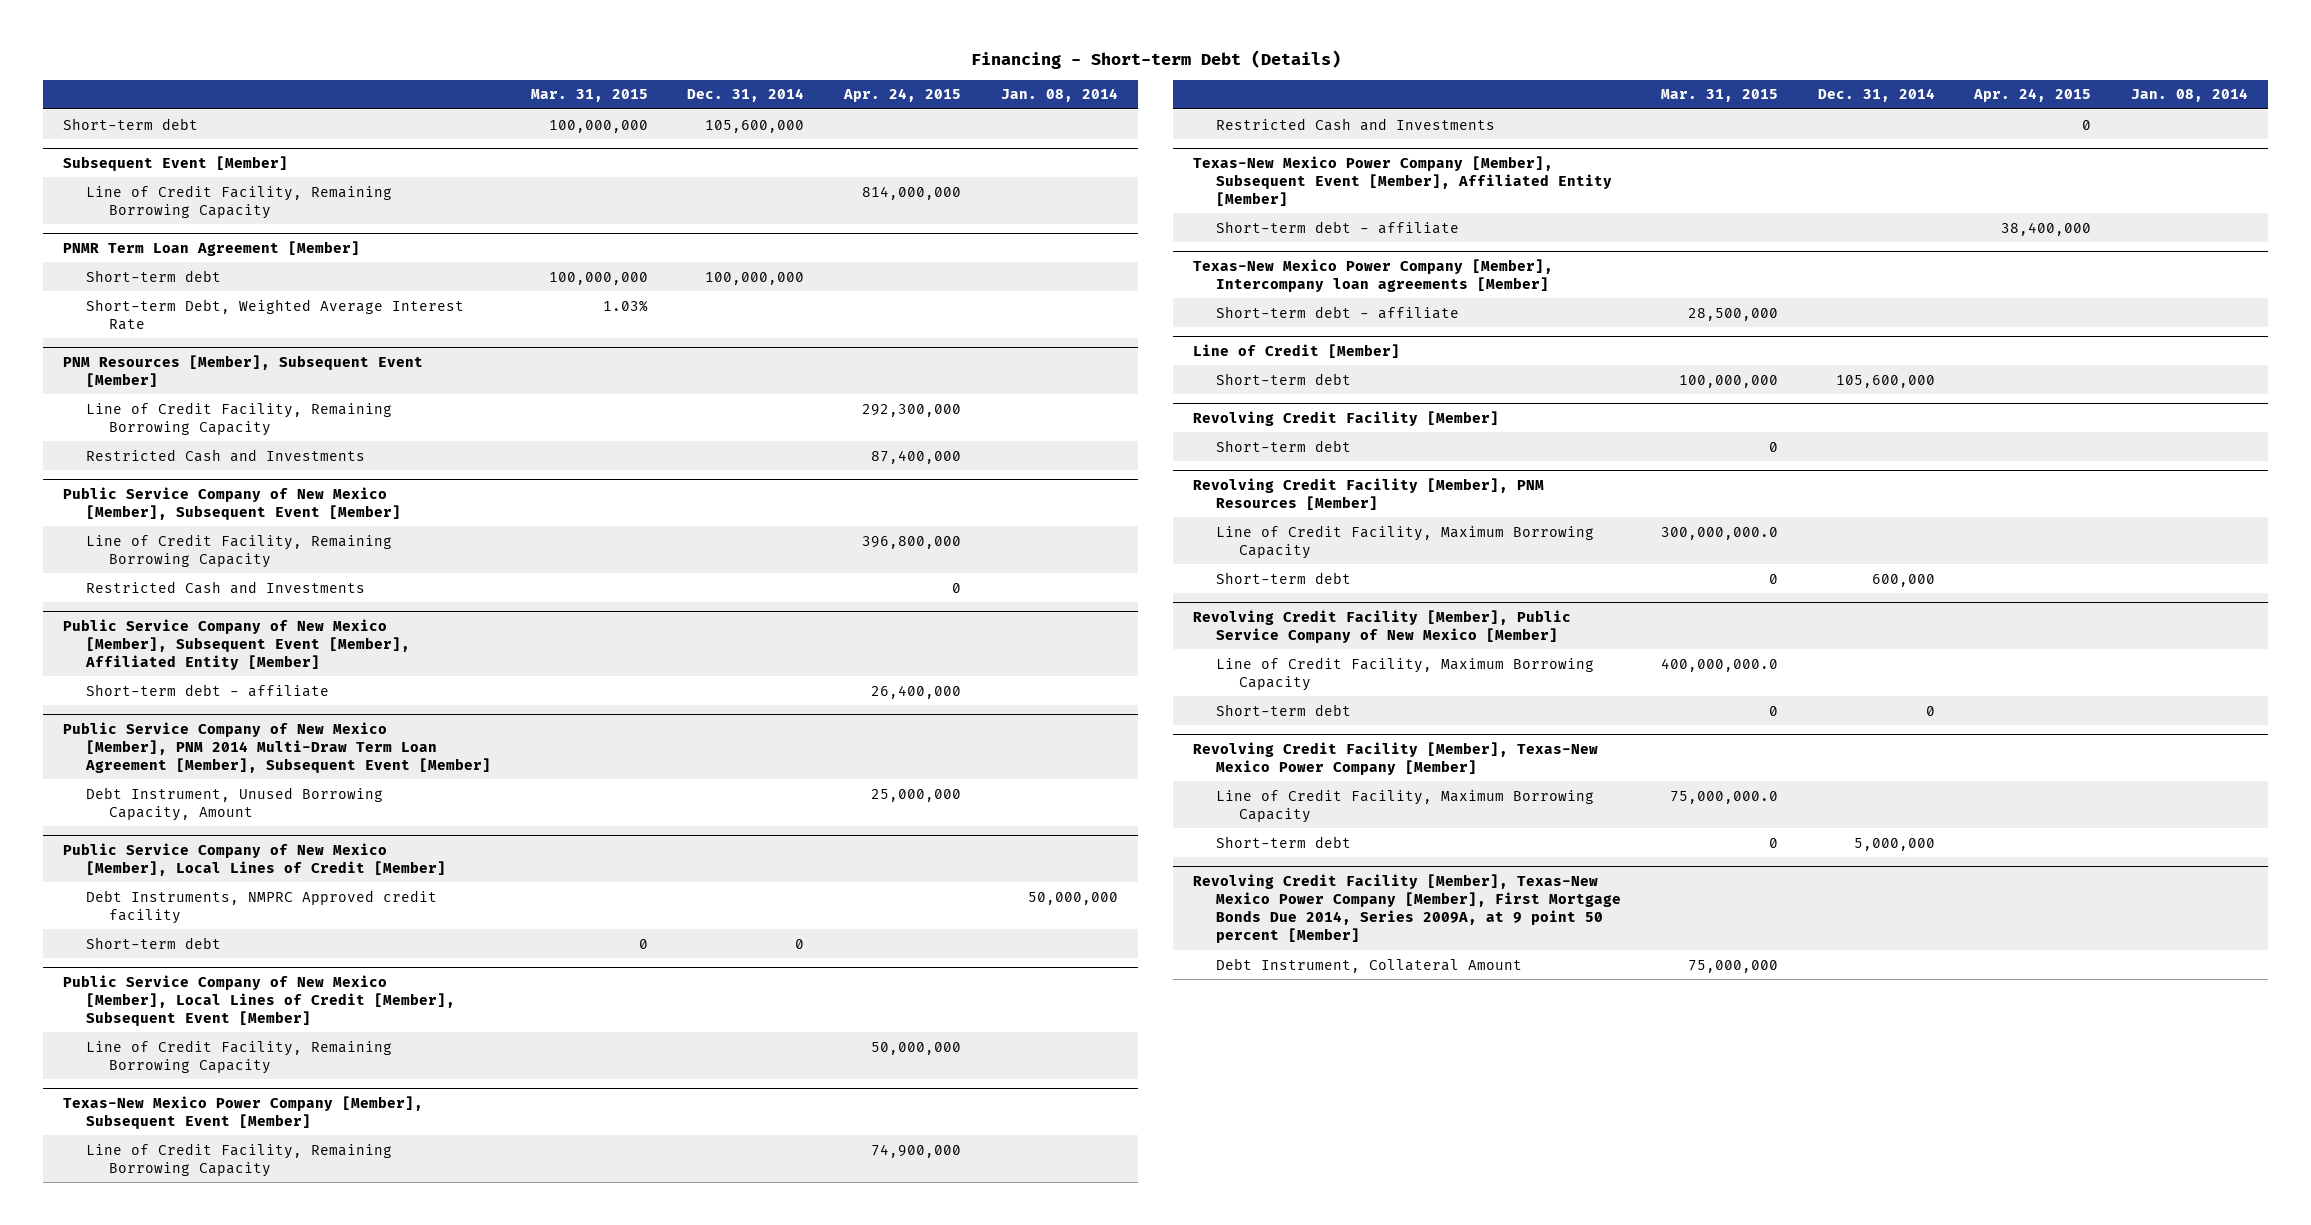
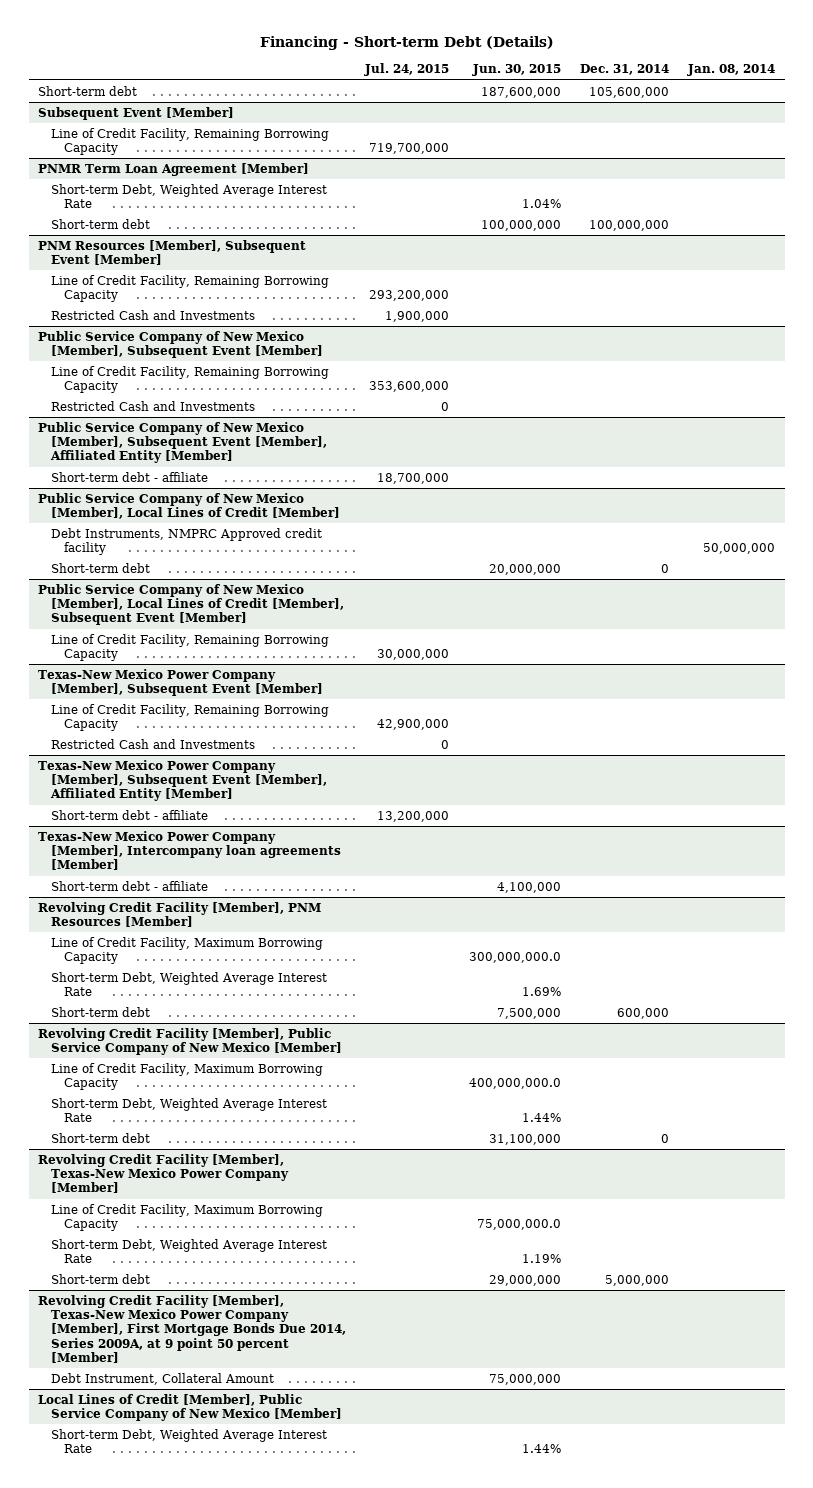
[530,89,648,103] Mar. 31, 2015 -> none
[843,88,962,103] Apr. 24, 2015 -> none
none -> [364,63,450,77] Jul. 24, 2015
none -> [471,64,561,77] Jun. 30, 2015
[85,269,221,282] Short-term debt -> [51,218,151,229] Short-term debt
[63,721,491,773] Public Service Company of New Mexico [Member], PNM 2014 Multi-Draw Term Loan Agreement [Member], Subsequent Event [Member] -> none
[85,786,383,821] Debt Instrument, Unused Borrowing Capacity, Amount -> none
[1193,343,1401,358] Line of Credit [Member] -> none
[1216,372,1352,385] Short-term debt -> none
[1193,410,1500,426] Revolving Credit Facility [Member] -> none
[1216,439,1352,452] Short-term debt -> none
none -> [51,971,328,997] Short-term Debt, Weighted Average Interest Rate
none -> [51,1097,328,1123] Short-term Debt, Weighted Average Interest Rate
none -> [51,1238,328,1264] Short-term Debt, Weighted Average Interest Rate
none -> [38,1393,343,1422] Local Lines of Credit [Member], Public Service Company of New Mexico [Member]
none -> [51,1428,328,1454] Short-term Debt, Weighted Average Interest Rate

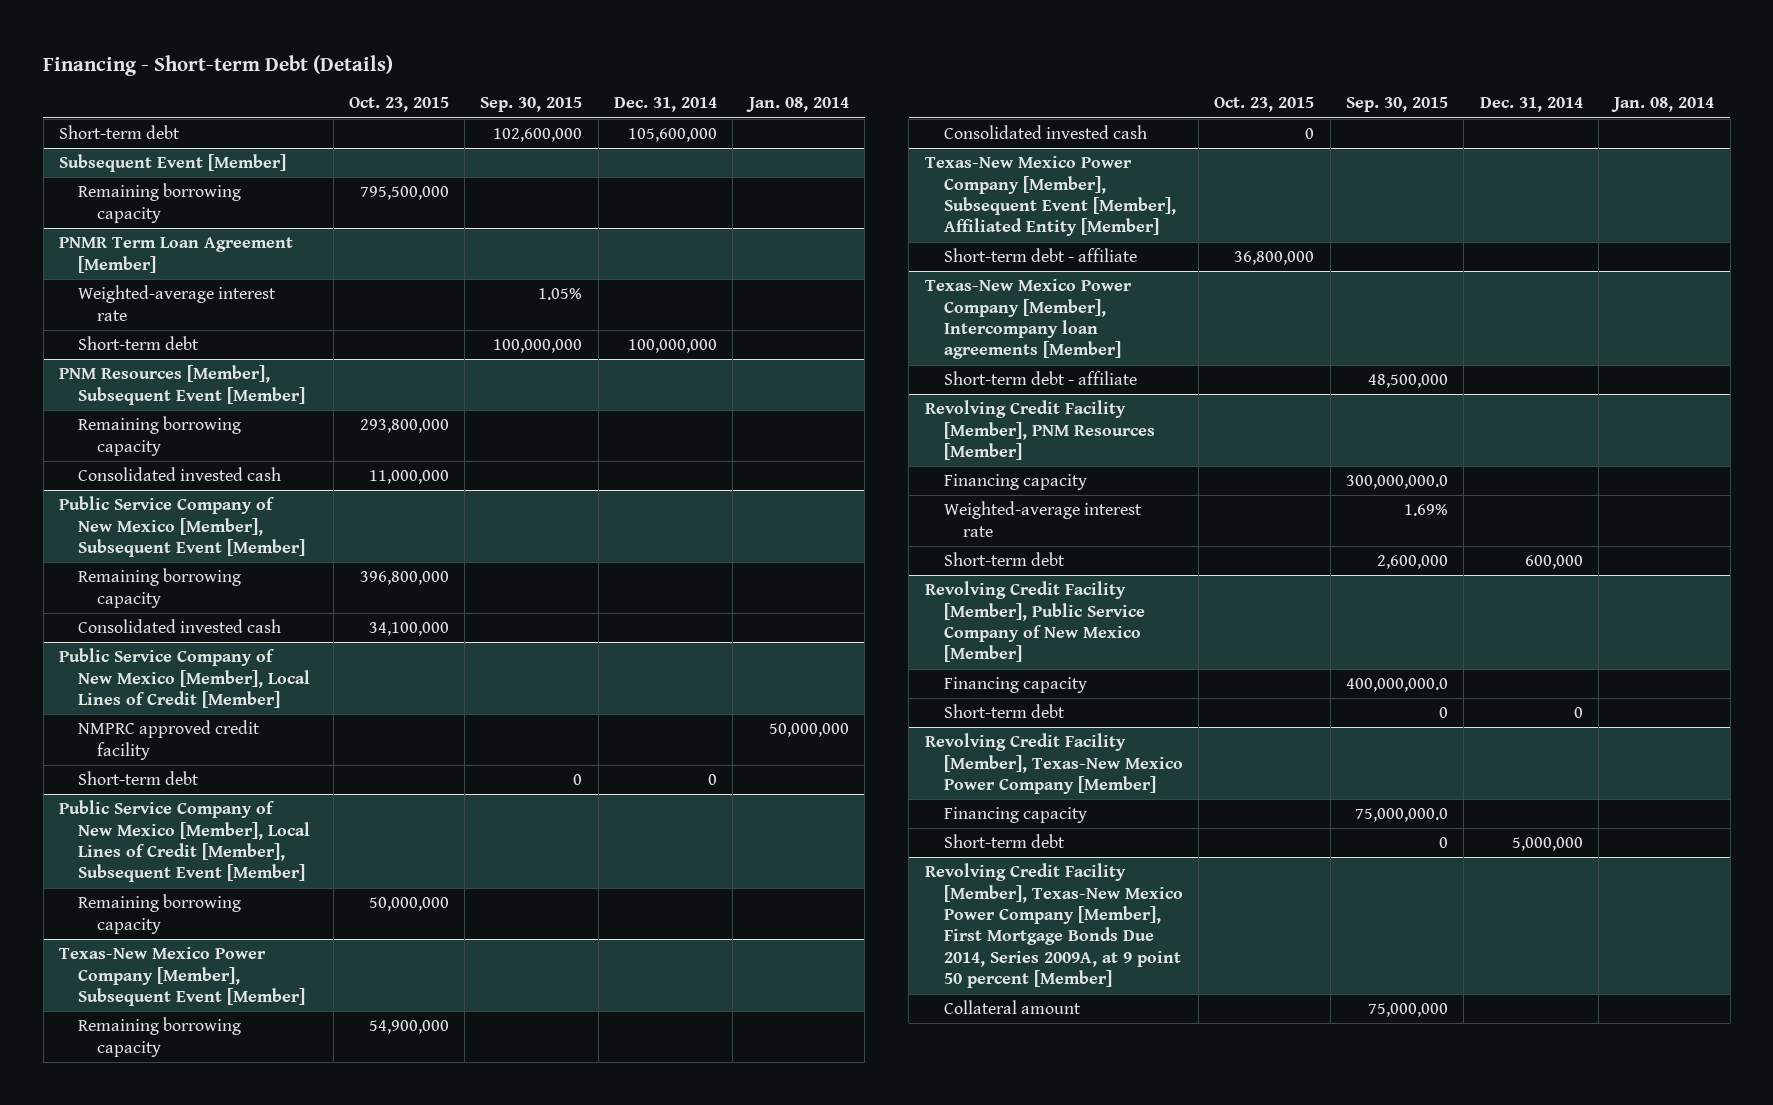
[364,63,450,77] Jul. 24, 2015 -> none
[471,64,561,77] Jun. 30, 2015 -> none
none -> [348,97,449,113] Oct. 23, 2015
none -> [480,97,583,113] Sep. 30, 2015
[51,127,330,156] Line of Credit Facility, Remaining Borrowing Capacity -> [78,183,242,223] Remaining borrowing capacity
[51,183,328,209] Short-term Debt, Weighted Average Interest Rate -> [78,285,277,321] Weighted-average interest rate
[51,274,330,303] Line of Credit Facility, Remaining Borrowing Capacity -> [78,416,242,456] Remaining borrowing capacity
[51,309,256,320] Restricted Cash and Investments -> [78,467,282,482] Consolidated invested cash
[38,421,328,464] Public Service Company of New Mexico [Member], Subsequent Event [Member], Affiliated Entity [Member] -> none
[51,471,209,482] Short-term debt - affiliate -> none
[51,365,330,394] Line of Credit Facility, Remaining Borrowing Capacity -> [78,568,242,608] Remaining borrowing capacity
[51,400,256,411] Restricted Cash and Investments -> [78,619,282,634] Consolidated invested cash
[51,527,323,556] Debt Instruments, NMPRC Approved credit facility -> [78,720,261,760] NMPRC approved credit facility
[51,633,330,662] Line of Credit Facility, Remaining Borrowing Capacity -> [78,894,242,934] Remaining borrowing capacity
[51,703,330,732] Line of Credit Facility, Remaining Borrowing Capacity -> [78,1017,242,1057] Remaining borrowing capacity
[51,738,256,749] Restricted Cash and Investments -> [943,125,1147,140] Consolidated invested cash
[51,936,324,965] Line of Credit Facility, Maximum Borrowing Capacity -> [943,474,1087,491] Financing capacity
[51,971,328,997] Short-term Debt, Weighted Average Interest Rate -> [943,501,1142,537] Weighted-average interest rate
[51,1097,328,1123] Short-term Debt, Weighted Average Interest Rate -> none
[51,1062,324,1091] Line of Credit Facility, Maximum Borrowing Capacity -> [943,677,1087,694] Financing capacity
[51,1238,328,1264] Short-term Debt, Weighted Average Interest Rate -> none
[51,1203,324,1232] Line of Credit Facility, Maximum Borrowing Capacity -> [943,807,1087,824] Financing capacity
[38,1393,343,1422] Local Lines of Credit [Member], Public Service Company of New Mexico [Member] -> none
[51,1428,328,1454] Short-term Debt, Weighted Average Interest Rate -> none
[51,1372,275,1385] Debt Instrument, Collateral Amount -> [943,1000,1081,1015] Collateral amount

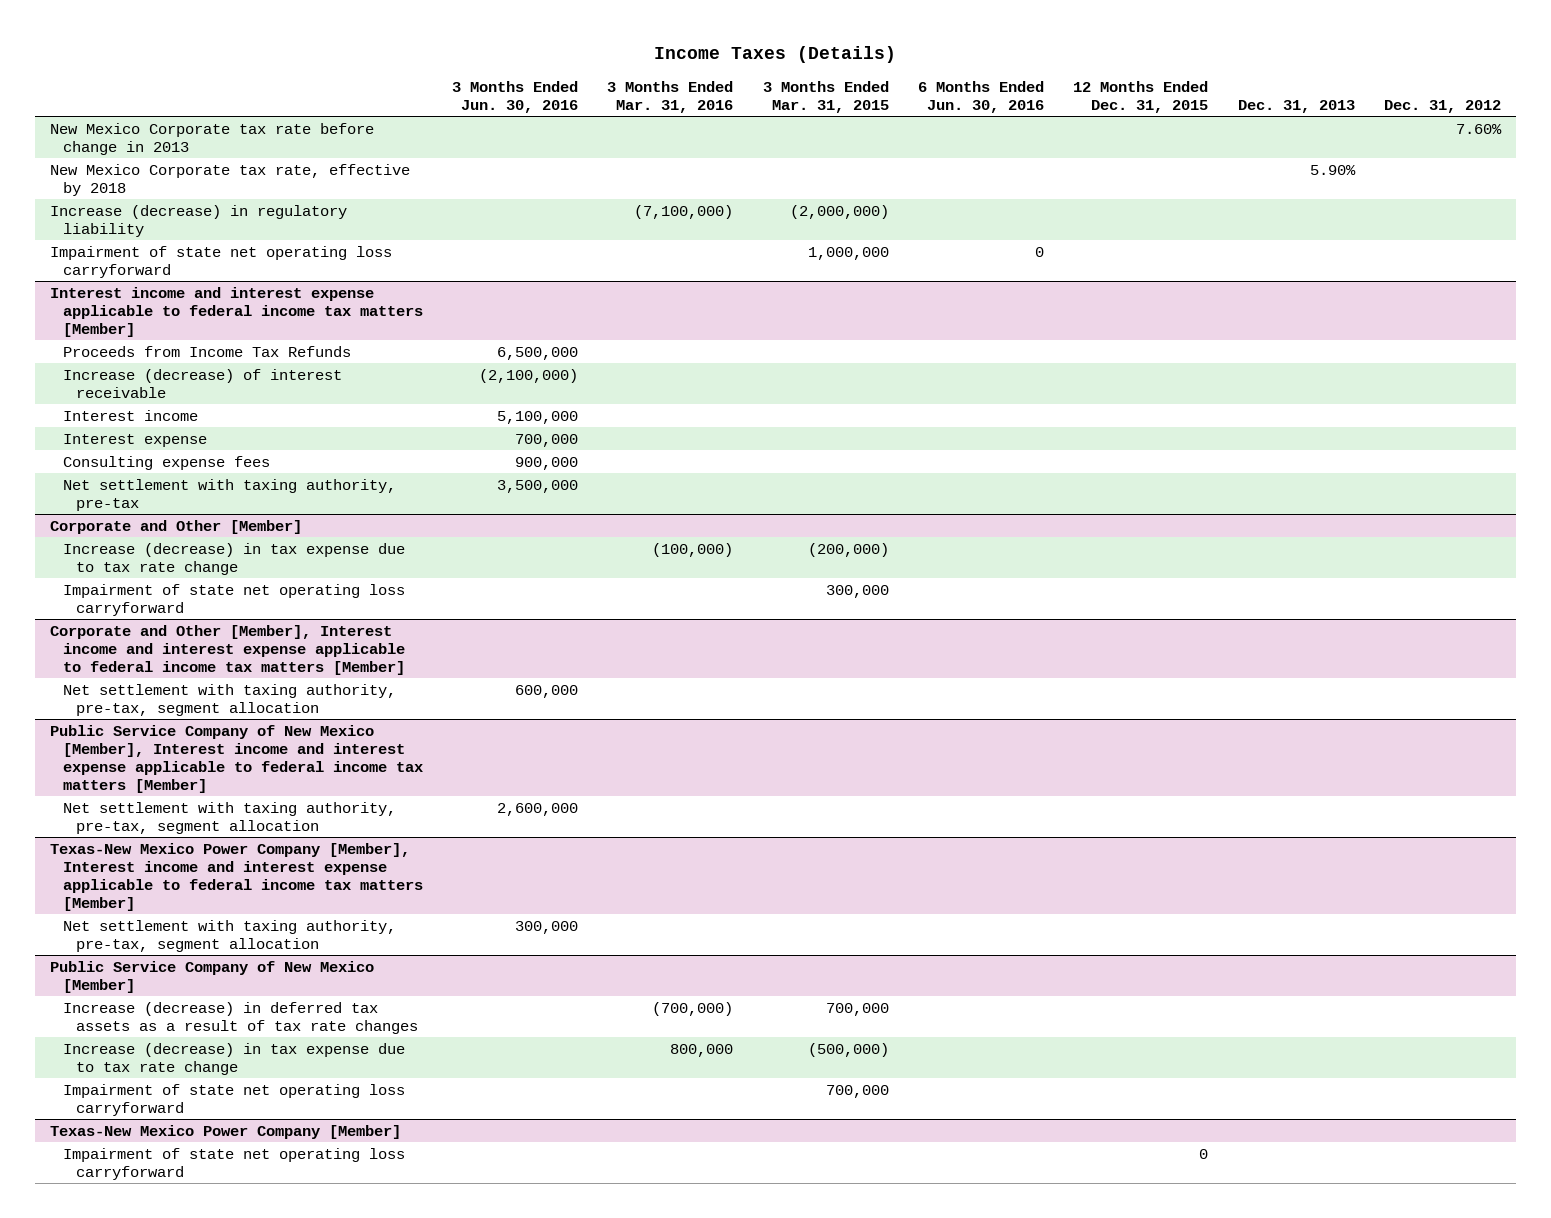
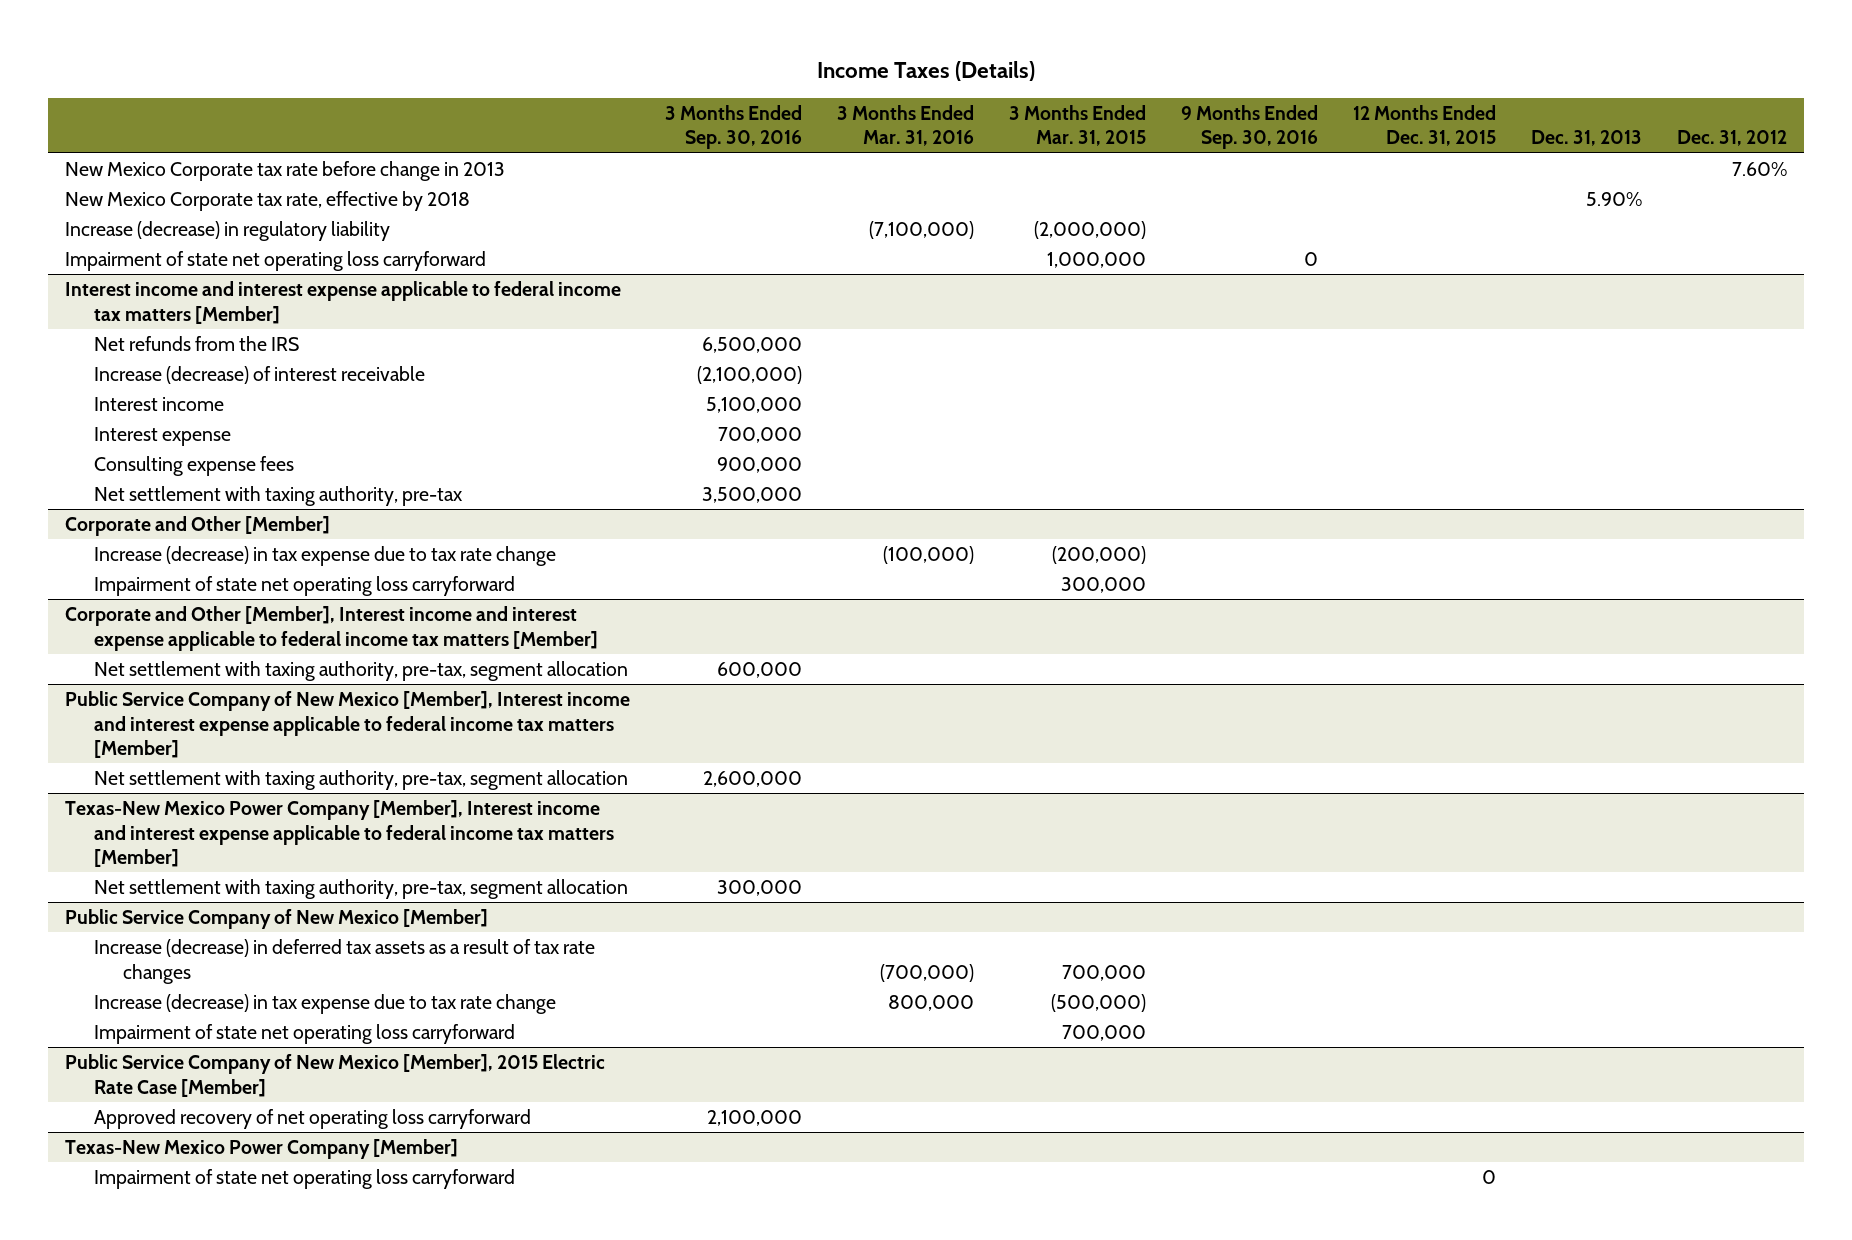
[451,80,578,113] 3 Months Ended Jun. 30, 2016 -> none
[918,80,1045,113] 6 Months Ended Jun. 30, 2016 -> none
none -> [665,104,803,150] 3 Months Ended Sep. 30, 2016
none -> [1181,104,1319,150] 9 Months Ended Sep. 30, 2016
[62,345,351,357] Proceeds from Income Tax Refunds -> [94,335,300,351] Net refunds from the IRS
none -> [65,1053,606,1097] Public Service Company of New Mexico [Member], 2015 Electric Rate Case [Member]
none -> [94,1108,532,1129] Approved recovery of net operating loss carryforward

